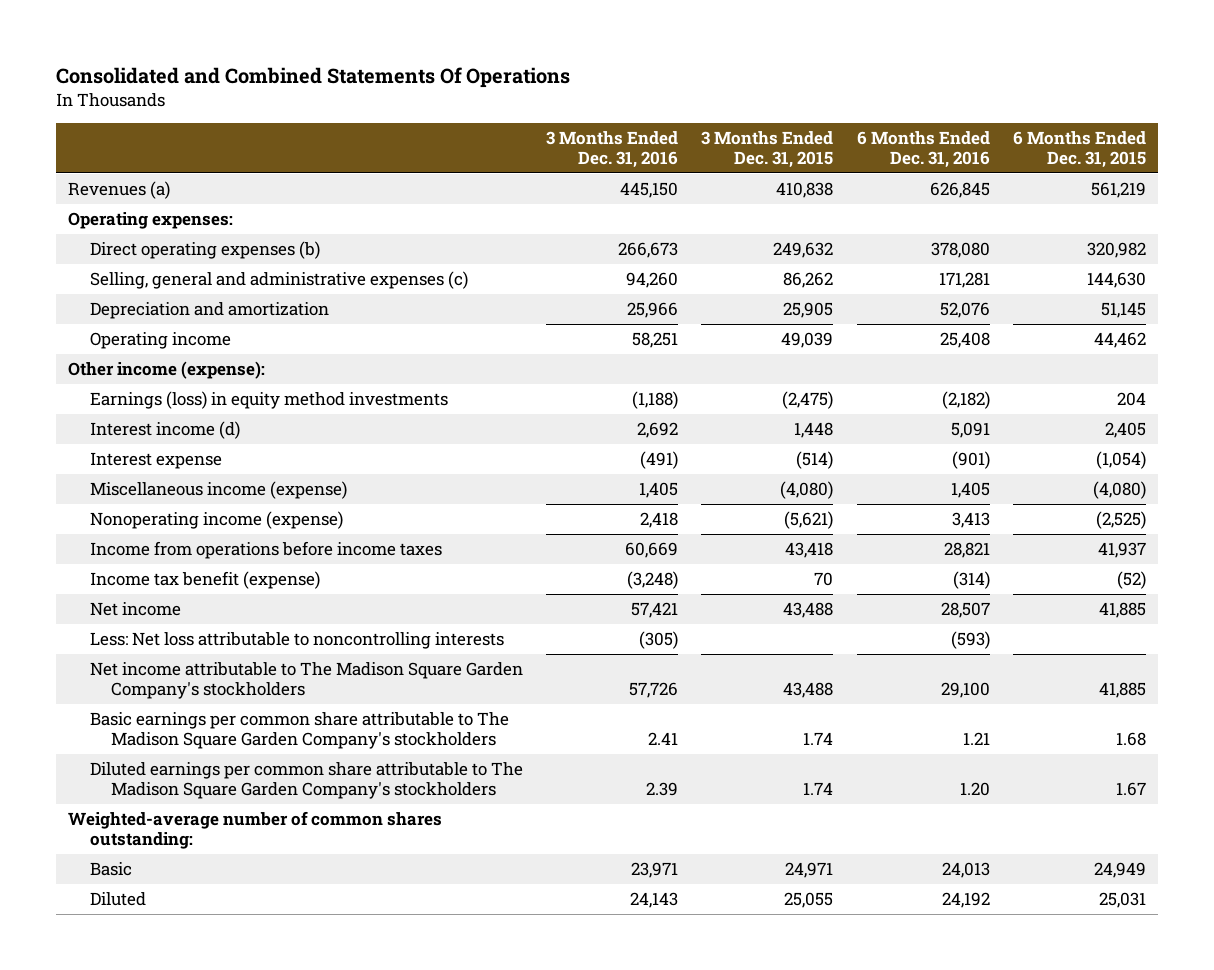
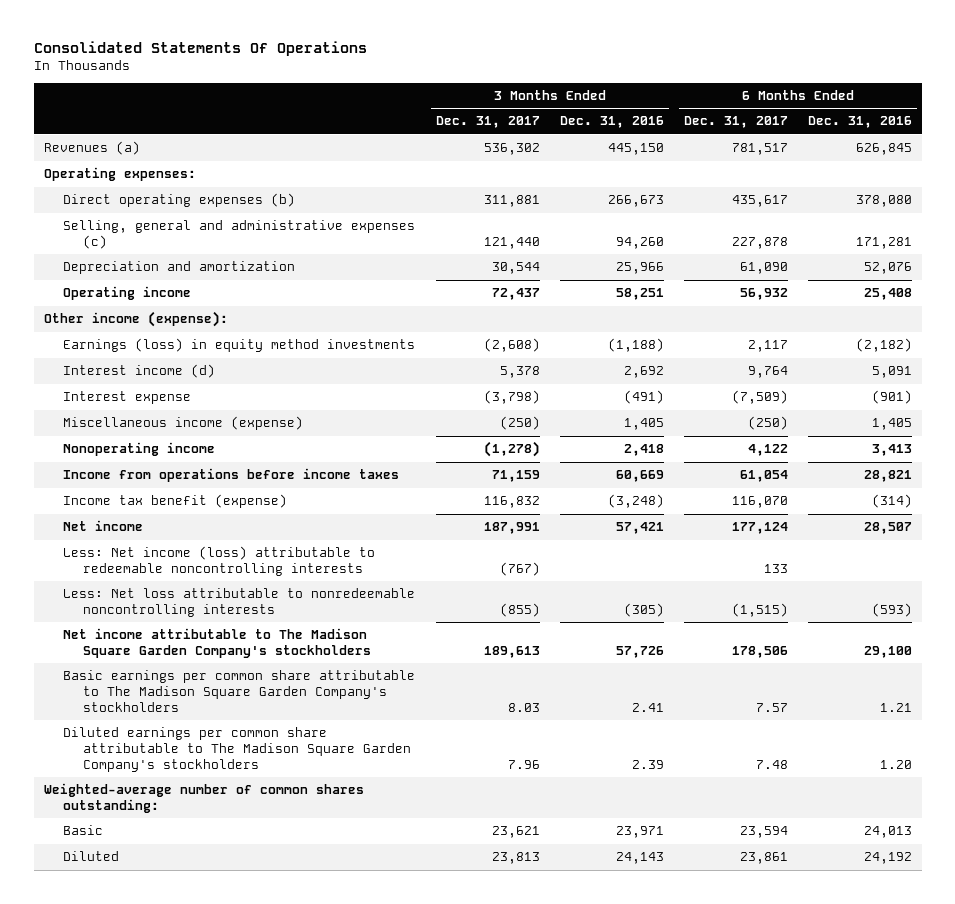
[55,66,570,88] Consolidated and Combined Statements Of Operations -> [33,41,367,57] Consolidated Statements Of Operations
[701,131,834,169] 3 Months Ended Dec. 31, 2015 -> none
[1013,131,1147,169] 6 Months Ended Dec. 31, 2015 -> none
none -> [435,116,540,129] Dec. 31, 2017
none -> [683,116,788,129] Dec. 31, 2017
[89,511,343,530] Nonoperating income (expense) -> [63,442,216,457] Nonoperating income
none -> [63,546,376,576] Less: Net income (loss) attributable to redeemable noncontrolling interests
[89,632,504,650] Less: Net loss attributable to noncontrolling interests -> [63,588,416,617] Less: Net loss attributable to nonredeemable noncontrolling interests

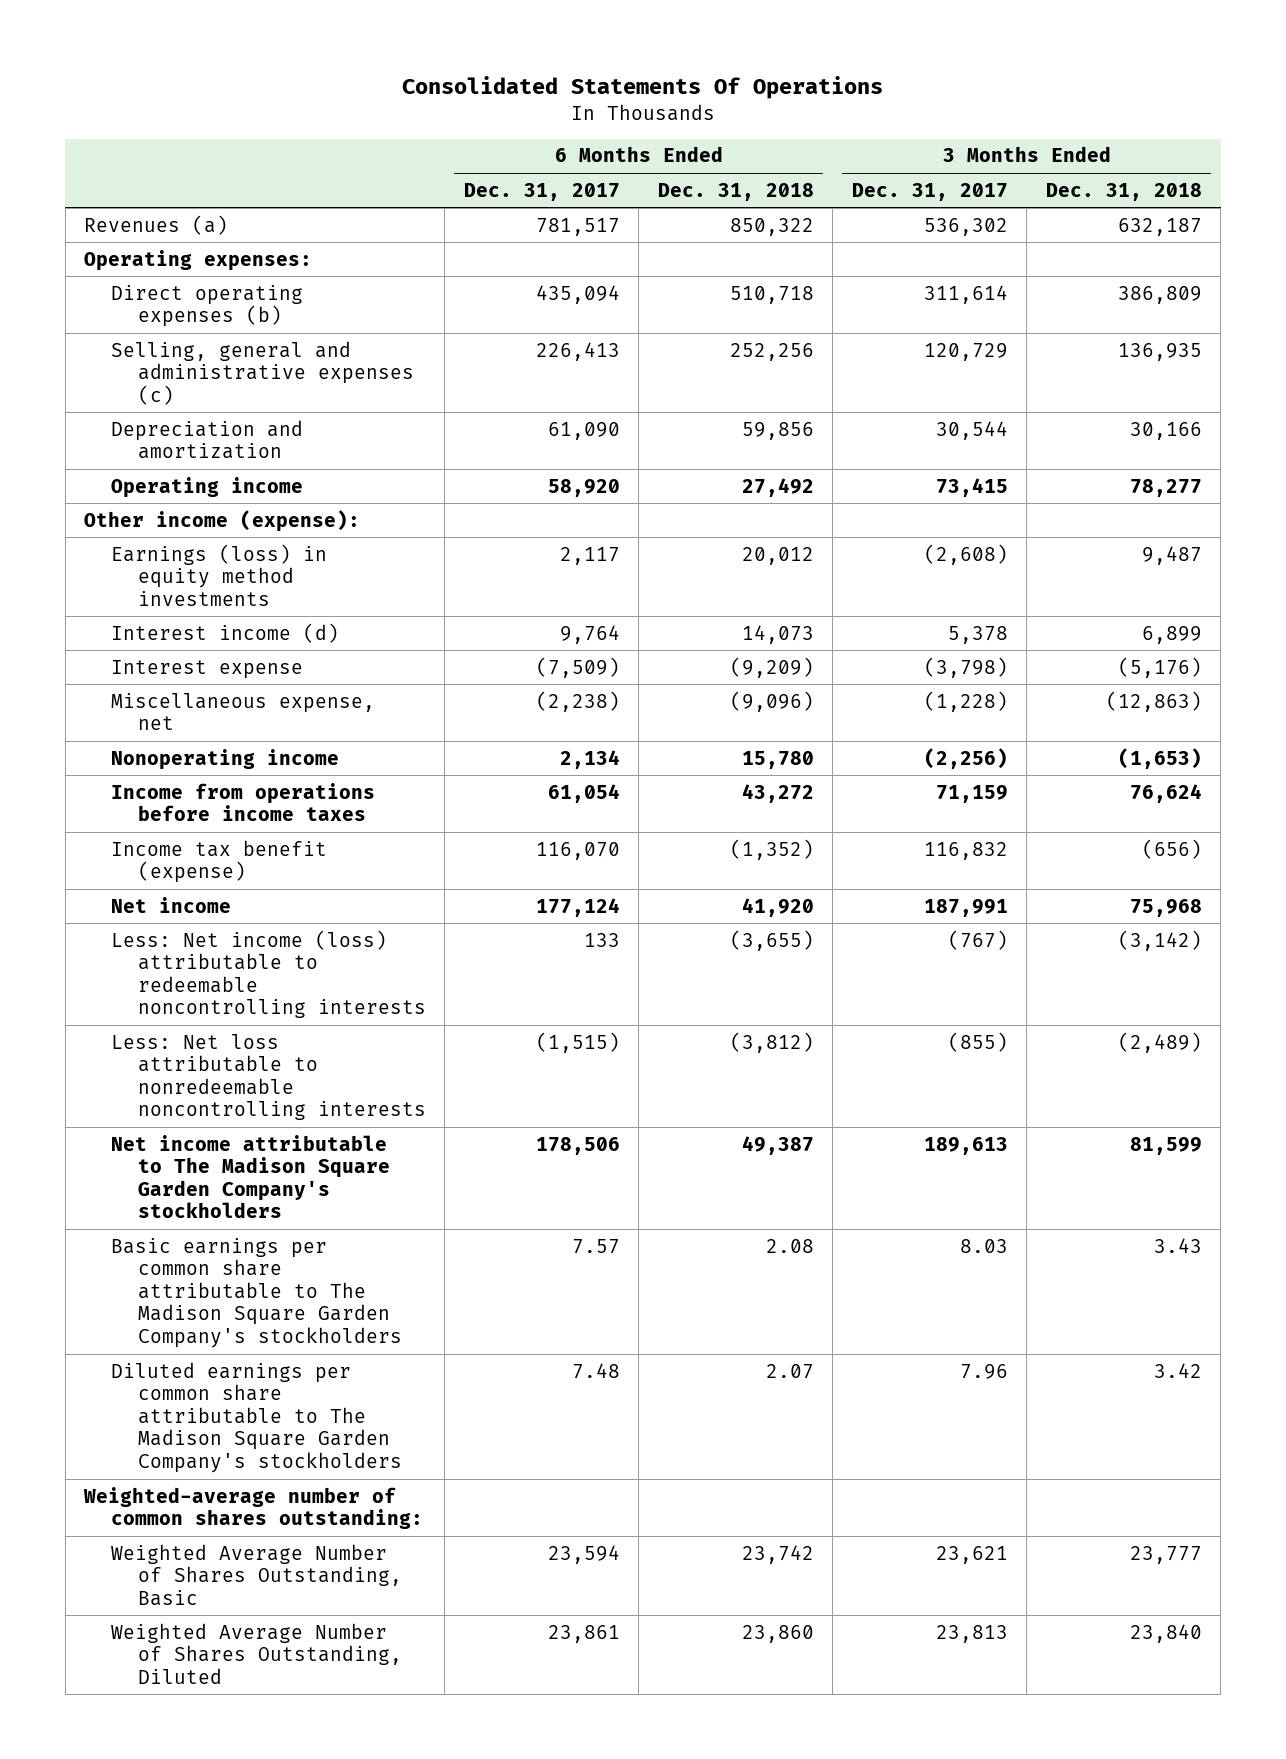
[559,116,664,129] Dec. 31, 2016 -> none
[807,116,912,129] Dec. 31, 2016 -> none
none -> [657,182,814,201] Dec. 31, 2018
none -> [1045,182,1202,201] Dec. 31, 2018
[483,195,540,208] 311,881 -> [923,284,1008,304] 311,614
[731,195,788,208] 435,617 -> [535,284,620,304] 435,094
[483,236,540,249] 121,440 -> [923,342,1008,361] 120,729
[731,236,788,249] 227,878 -> [535,341,620,361] 226,413
[491,288,540,301] 72,437 -> [935,477,1008,497] 73,415
[739,288,788,301] 56,932 -> [547,478,620,497] 58,920
[63,416,304,431] Miscellaneous income (expense) -> [110,692,375,731] Miscellaneous expense, net
[499,416,540,431] (250) -> [923,690,1008,712] (1,228)
[747,416,788,431] (250) -> [535,690,620,712] (2,238)
[483,441,540,458] (1,278) -> [923,747,1008,769] (2,256)
[747,444,788,457] 4,122 -> [559,749,620,769] 2,134
[63,825,104,836] Basic -> [110,1543,402,1606] Weighted Average Number of Shares Outstanding, Basic
[63,851,120,862] Diluted -> [110,1622,402,1684] Weighted Average Number of Shares Outstanding, Diluted

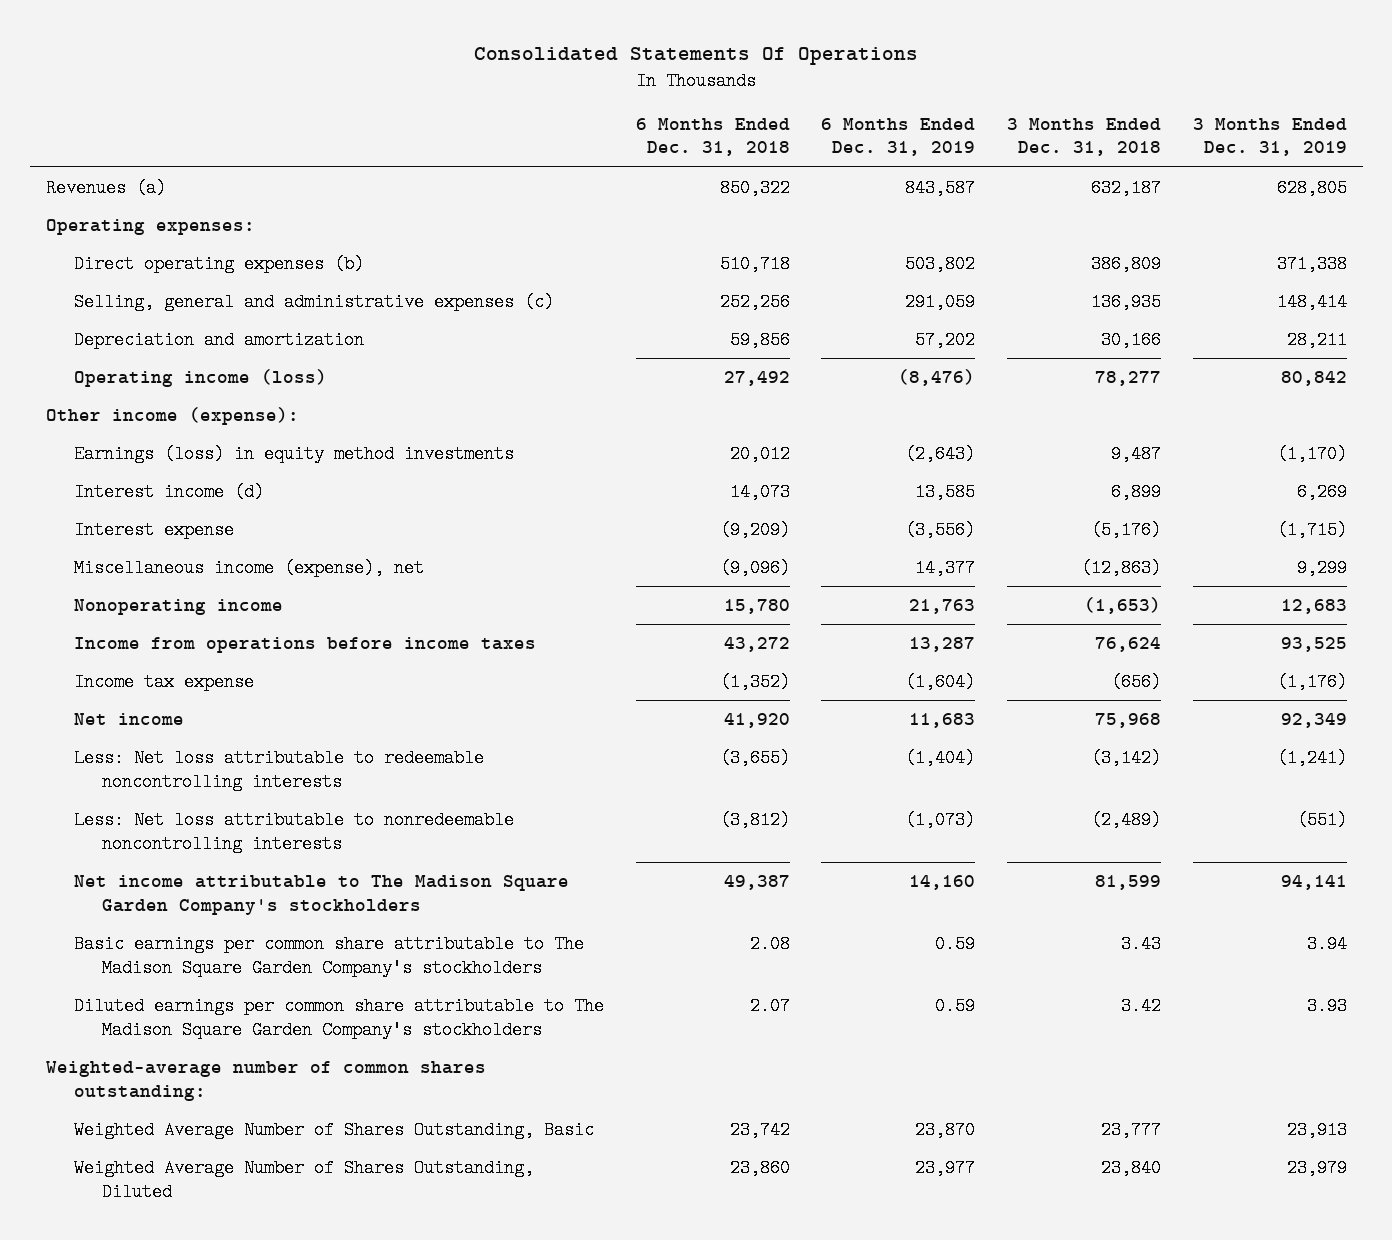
[463,182,620,201] Dec. 31, 2017 -> none
[851,182,1008,201] Dec. 31, 2017 -> none
none -> [821,117,976,157] 6 Months Ended Dec. 31, 2019
none -> [1192,117,1347,157] 3 Months Ended Dec. 31, 2019
[110,476,303,498] Operating income -> [74,369,328,388] Operating income (loss)
[110,692,375,731] Miscellaneous expense, net -> [74,559,425,578] Miscellaneous income (expense), net
[110,839,327,884] Income tax benefit (expense) -> [74,673,255,692] Income tax expense
[110,929,426,1019] Less: Net income (loss) attributable to redeemable noncontrolling interests -> [74,749,485,791] Less: Net loss attributable to redeemable noncontrolling interests

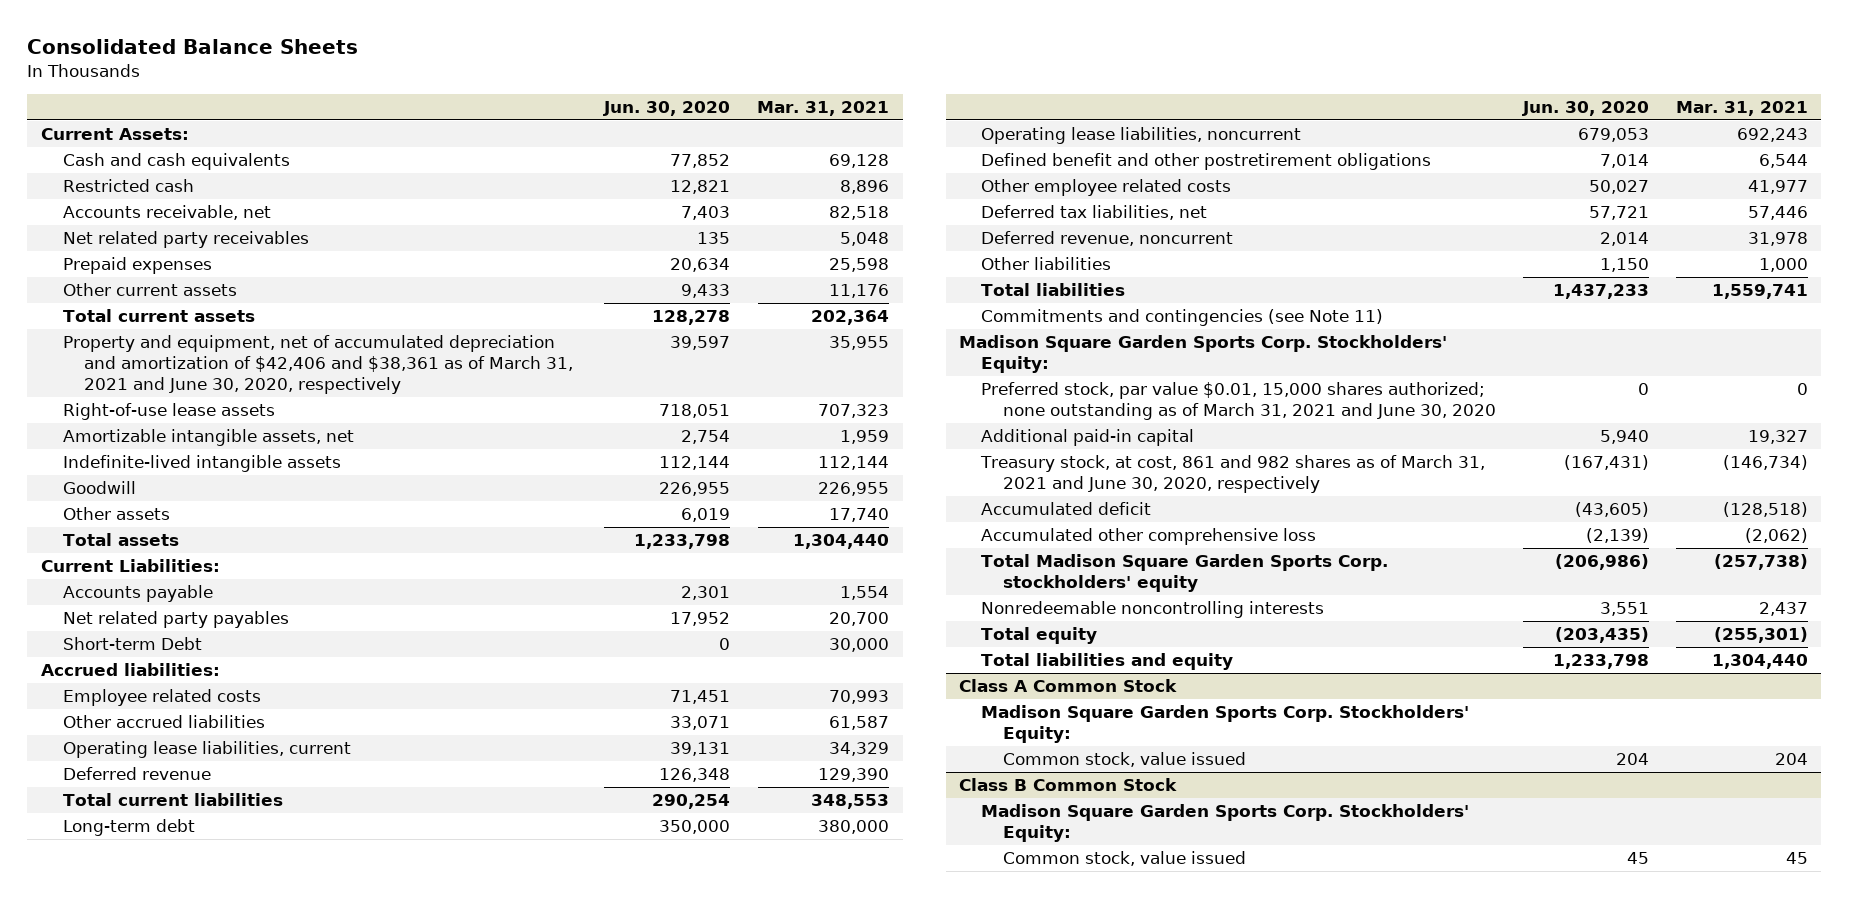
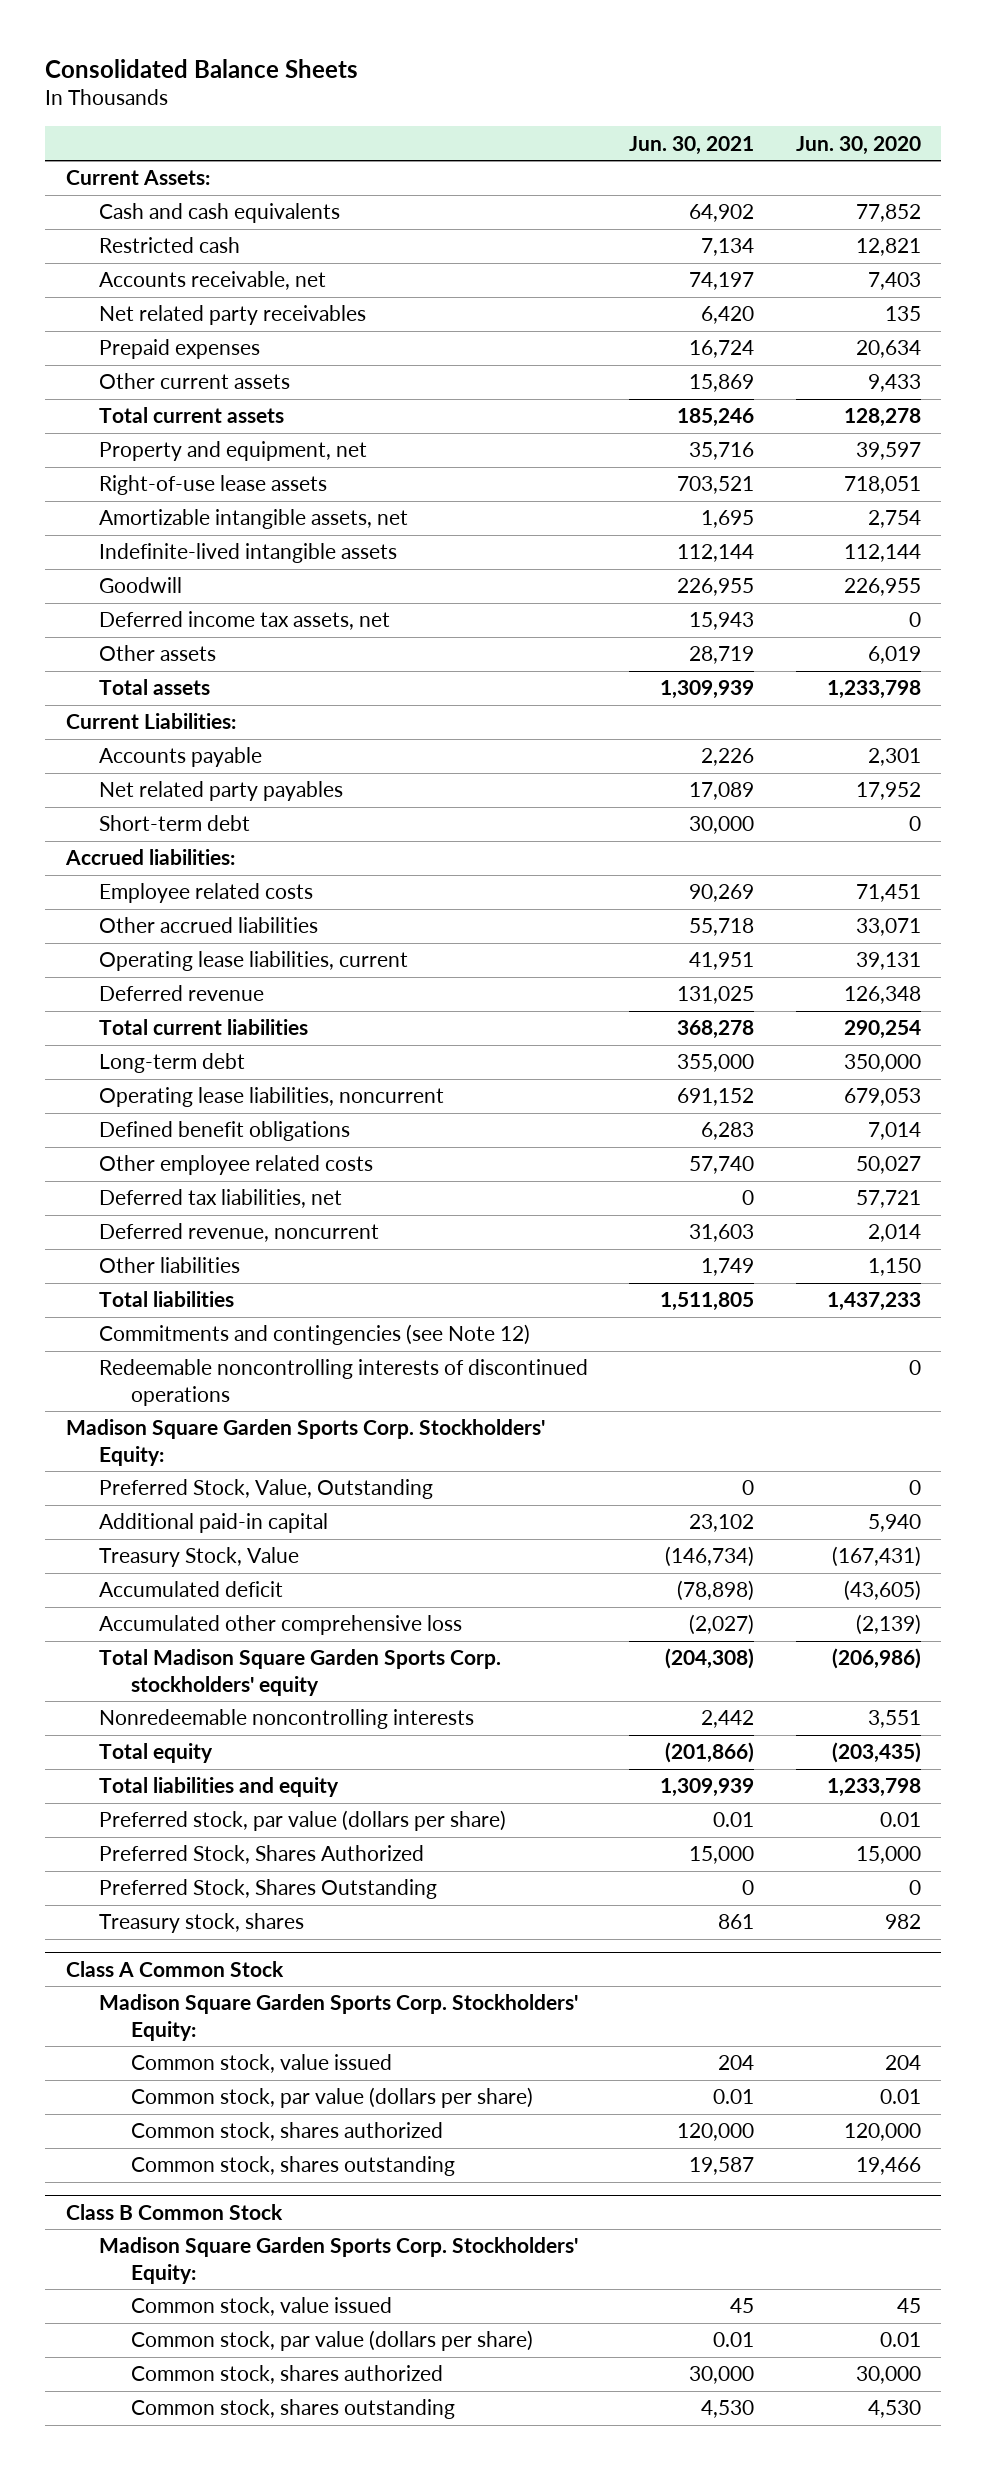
[757,101,890,117] Mar. 31, 2021 -> none
none -> [629,135,755,155] Jun. 30, 2021
[62,335,574,395] Property and equipment, net of accumulated depreciation and amortization of $42,406 and $38,361 as of March 31, 2021 and June 30, 2020, respectively -> [98,441,367,462] Property and equipment, net
none -> [98,611,390,631] Deferred income tax assets, net
[62,637,202,651] Short-term Debt -> [98,815,250,832] Short-term debt
[980,153,1431,171] Defined benefit and other postretirement obligations -> [98,1121,350,1142] Defined benefit obligations
[980,309,1383,327] Commitments and contingencies (see Note 11) -> [98,1324,530,1346] Commitments and contingencies (see Note 12)
none -> [98,1359,588,1406] Redeemable noncontrolling interests of discontinued operations
[980,382,1496,421] Preferred stock, par value $0.01, 15,000 shares authorized; none outstanding as of March 31, 2021 and June 30, 2020 -> none
none -> [98,1479,433,1500] Preferred Stock, Value, Outstanding
[979,455,1485,494] Treasury stock, at cost, 861 and 982 shares as of March 31, 2021 and June 30, 2020, respectively -> [98,1547,299,1568] Treasury Stock, Value
none -> [98,1810,506,1832] Preferred stock, par value (dollars per share)
none -> [98,1845,424,1865] Preferred Stock, Shares Authorized
none -> [98,1879,437,1900] Preferred Stock, Shares Outstanding
none -> [98,1913,304,1934] Treasury stock, shares
none -> [131,2087,534,2109] Common stock, par value (dollars per share)
none -> [131,2122,444,2142] Common stock, shares authorized
none -> [131,2156,456,2177] Common stock, shares outstanding
none -> [131,2330,534,2352] Common stock, par value (dollars per share)
none -> [131,2365,444,2385] Common stock, shares authorized
none -> [131,2399,456,2420] Common stock, shares outstanding

